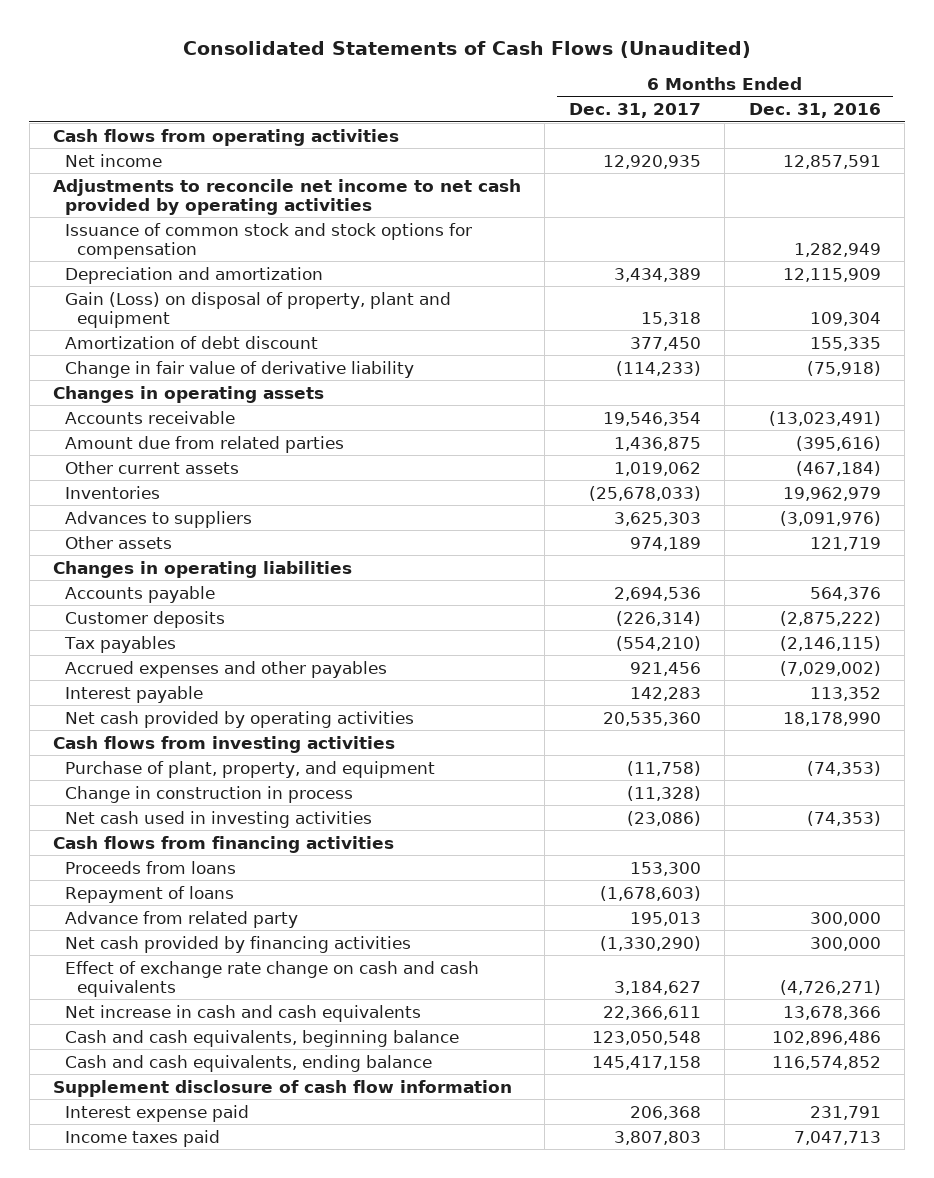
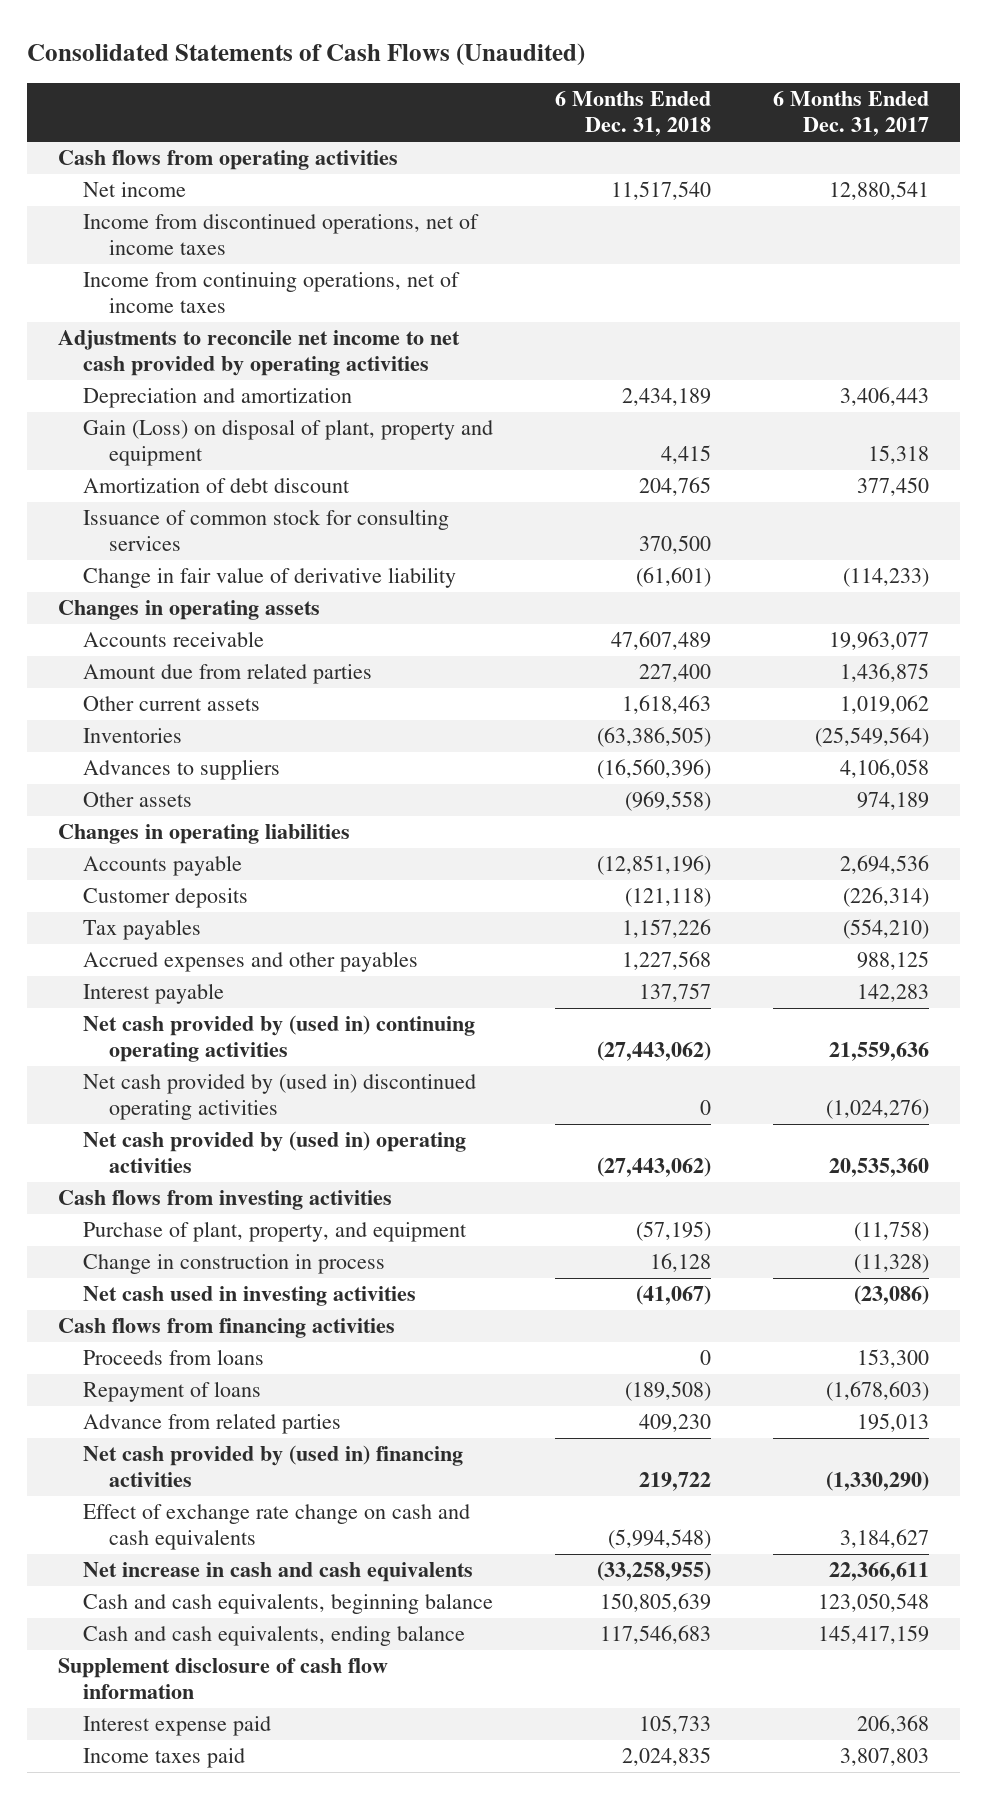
[748,103,881,119] Dec. 31, 2016 -> none
none -> [555,91,712,137] 6 Months Ended Dec. 31, 2018
[602,154,701,169] 12,920,935 -> [828,181,929,201] 12,880,541
none -> [83,214,480,256] Income from discontinued operations, net of income taxes
none -> [83,272,461,314] Income from continuing operations, net of income taxes
[64,222,472,259] Issuance of common stock and stock options for compensation -> none
[613,267,701,282] 3,434,389 -> [839,387,929,407] 3,406,443
[64,291,451,328] Gain (Loss) on disposal of property, plant and equipment -> [83,419,494,467] Gain (Loss) on disposal of plant, property and equipment
none -> [83,509,450,552] Issuance of common stock for consulting services
[602,411,701,426] 19,546,354 -> [828,631,929,651] 19,963,077
[588,485,701,501] (25,678,033) -> [814,727,929,748] (25,549,564)
[613,511,701,526] 3,625,303 -> [839,759,929,779] 4,106,058
[629,661,701,676] 921,456 -> [856,951,929,971] 988,125
none -> [83,1015,476,1063] Net cash provided by (used in) continuing operating activities
none -> [83,1074,477,1121] Net cash provided by (used in) discontinued operating activities
[64,710,414,728] Net cash provided by operating activities -> [83,1131,467,1174] Net cash provided by (used in) operating activities
[64,910,298,928] Advance from related party -> [83,1413,342,1435] Advance from related parties
[64,935,411,953] Net cash provided by financing activities -> [83,1445,464,1488] Net cash provided by (used in) financing activities
[591,1055,701,1070] 145,417,158 -> [817,1625,929,1645] 145,417,159

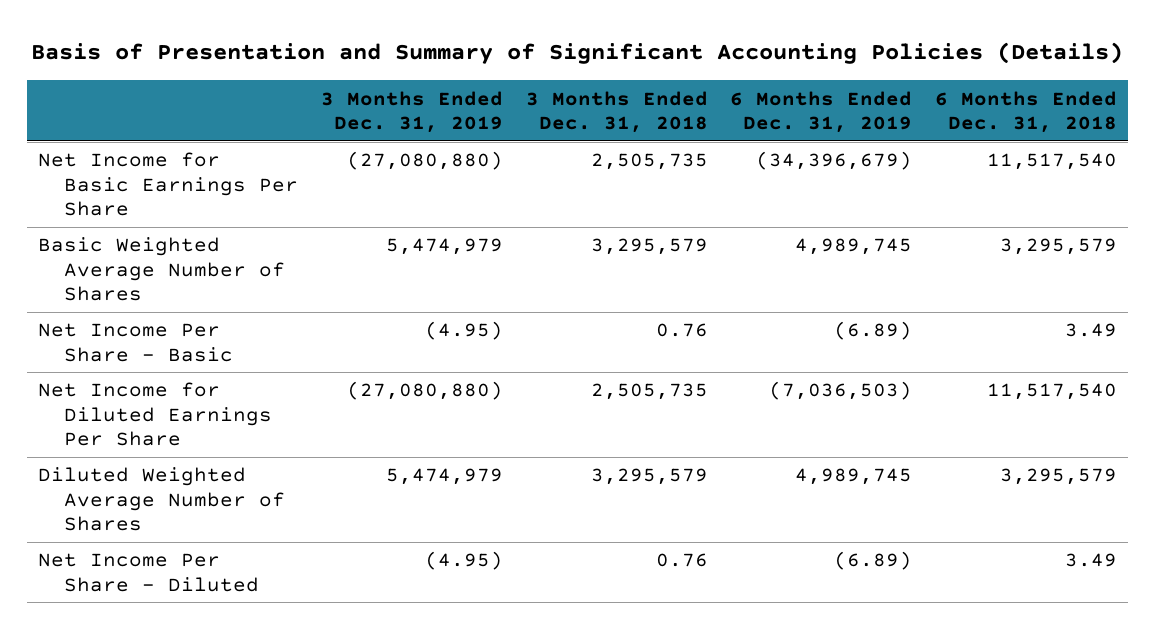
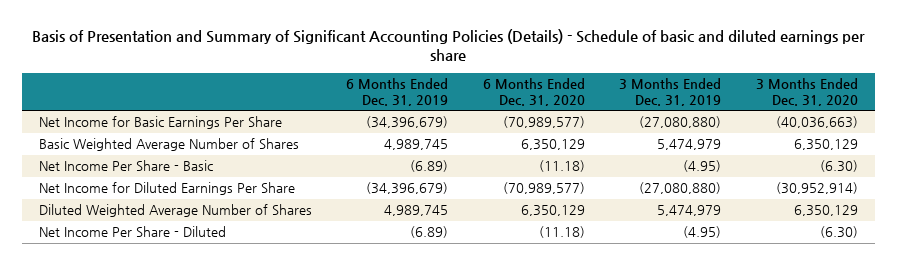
[31,42,1124,65] Basis of Presentation and Summary of Significant Accounting Policies (Details) -> [32,28,866,62] Basis of Presentation and Summary of Significant Accounting Policies (Details) - Schedule of basic and diluted earnings per share
[525,90,708,134] 3 Months Ended Dec. 31, 2018 -> none
[934,90,1117,134] 6 Months Ended Dec. 31, 2018 -> none
none -> [482,77,585,106] 6 Months Ended Dec. 31, 2020
none -> [755,77,858,106] 3 Months Ended Dec. 31, 2020
[769,381,913,401] (7,036,503) -> [366,182,449,195] (34,396,679)

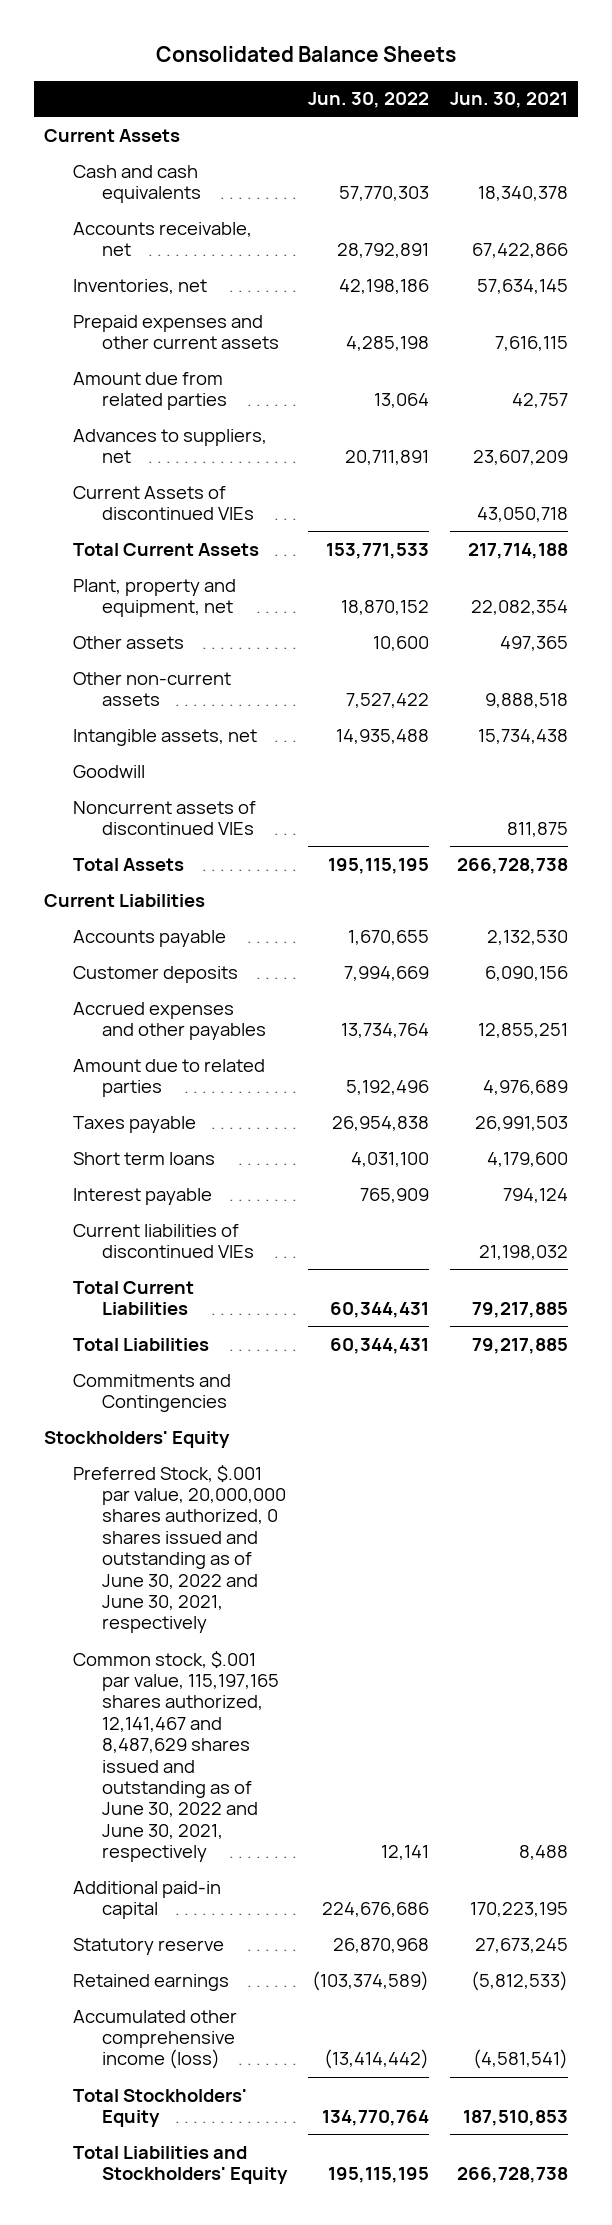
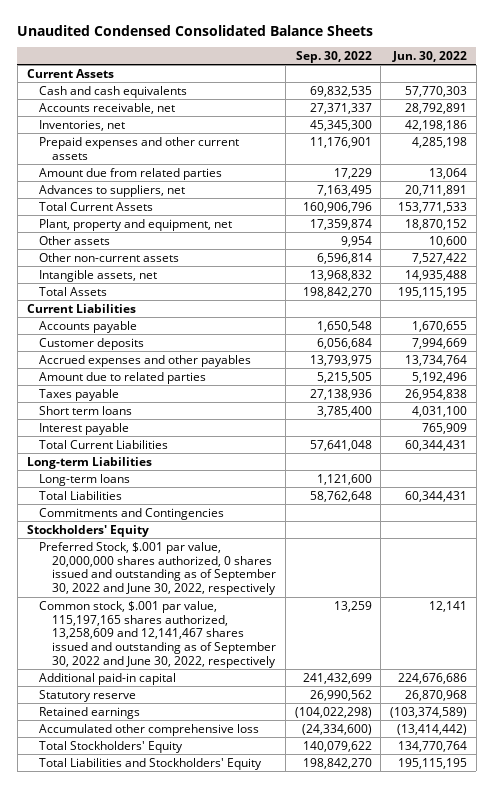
[155,46,456,63] Consolidated Balance Sheets -> [17,24,374,36] Unaudited Condensed Consolidated Balance Sheets
[449,92,568,109] Jun. 30, 2021 -> none
none -> [295,51,372,64] Sep. 30, 2022
[72,485,254,521] Current Assets of discontinued VIEs -> none
[72,764,145,778] Goodwill -> none
[72,800,256,836] Noncurrent assets of discontinued VIEs -> none
[72,1223,254,1259] Current liabilities of discontinued VIEs -> none
none -> [26,456,152,469] Long-term Liabilities
none -> [39,473,131,486] Long-term loans
[72,1464,286,1634] Preferred Stock, $.001 par value, 20,000,000 shares authorized, 0 shares issued and outstanding as of June 30, 2022 and June 30, 2021, respectively -> [39,541,276,596] Preferred Stock, $.001 par value, 20,000,000 shares authorized, 0 shares issued and outstanding as of September 30, 2022 and June 30, 2022, respectively
[72,1650,279,1863] Common stock, $.001 par value, 115,197,165 shares authorized, 12,141,467 and 8,487,629 shares issued and outstanding as of June 30, 2022 and June 30, 2021, respectively -> [39,600,276,669] Common stock, $.001 par value, 115,197,165 shares authorized, 13,258,609 and 12,141,467 shares issued and outstanding as of September 30, 2022 and June 30, 2022, respectively
[72,2009,237,2070] Accumulated other comprehensive income (loss) -> [39,723,260,736] Accumulated other comprehensive loss

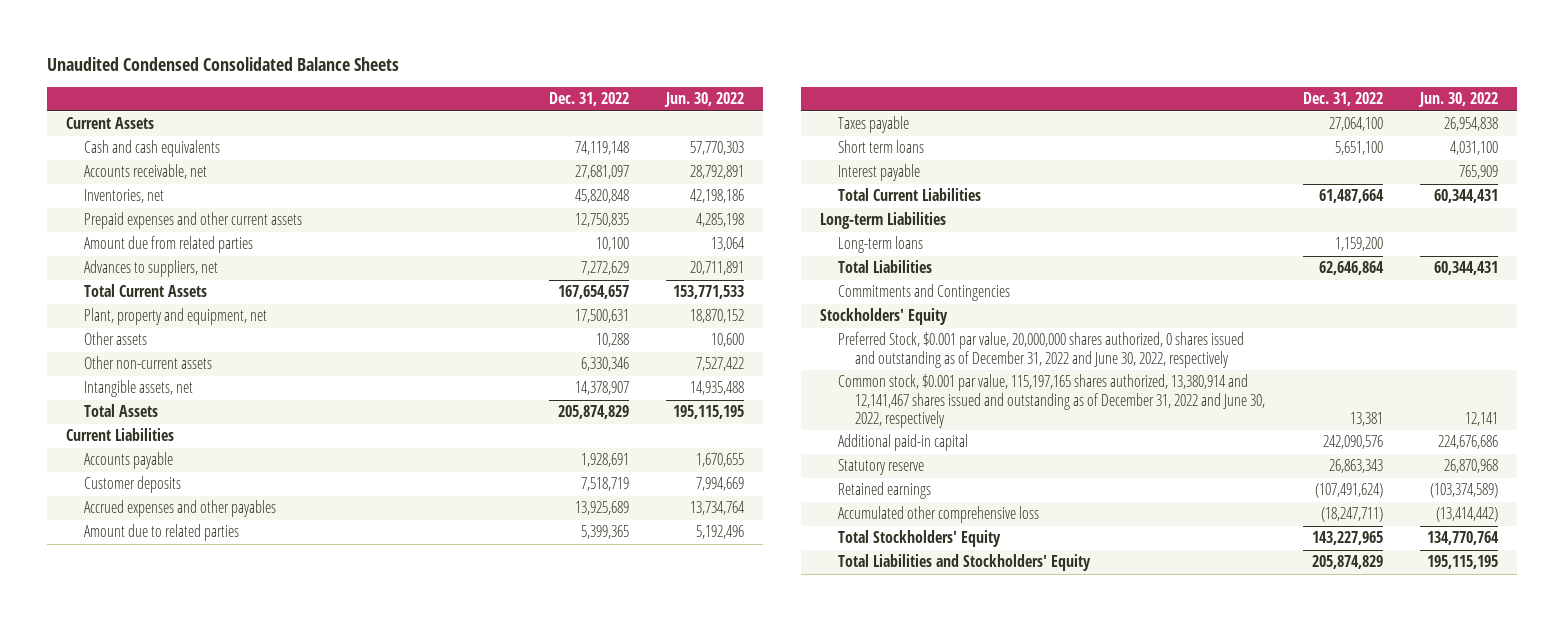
[295,51,372,64] Sep. 30, 2022 -> none
none -> [548,92,629,107] Dec. 31, 2022
[39,541,276,596] Preferred Stock, $.001 par value, 20,000,000 shares authorized, 0 shares issued and outstanding as of September 30, 2022 and June 30, 2022, respectively -> [837,332,1244,368] Preferred Stock, $0.001 par value, 20,000,000 shares authorized, 0 shares issued and outstanding as of December 31, 2022 and June 30, 2022, respectively
[39,600,276,669] Common stock, $.001 par value, 115,197,165 shares authorized, 13,258,609 and 12,141,467 shares issued and outstanding as of September 30, 2022 and June 30, 2022, respectively -> [837,374,1266,428] Common stock, $0.001 par value, 115,197,165 shares authorized, 13,380,914 and 12,141,467 shares issued and outstanding as of December 31, 2022 and June 30, 2022, respectively

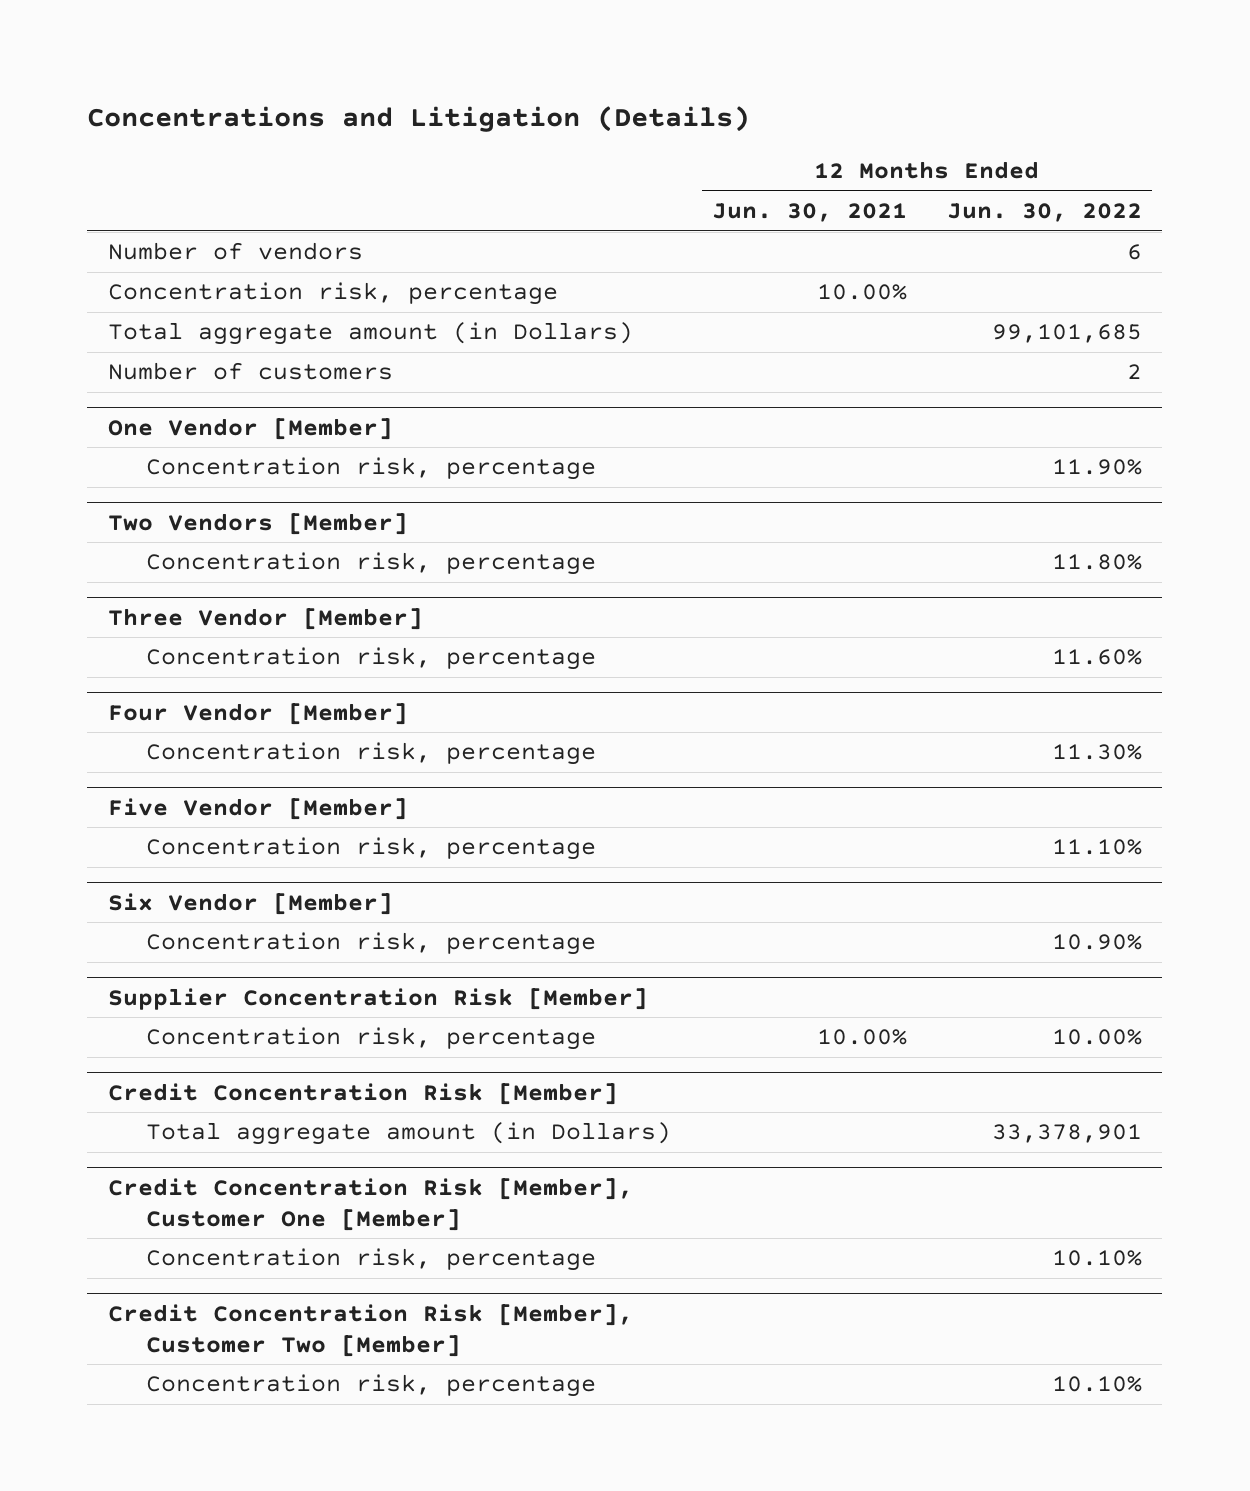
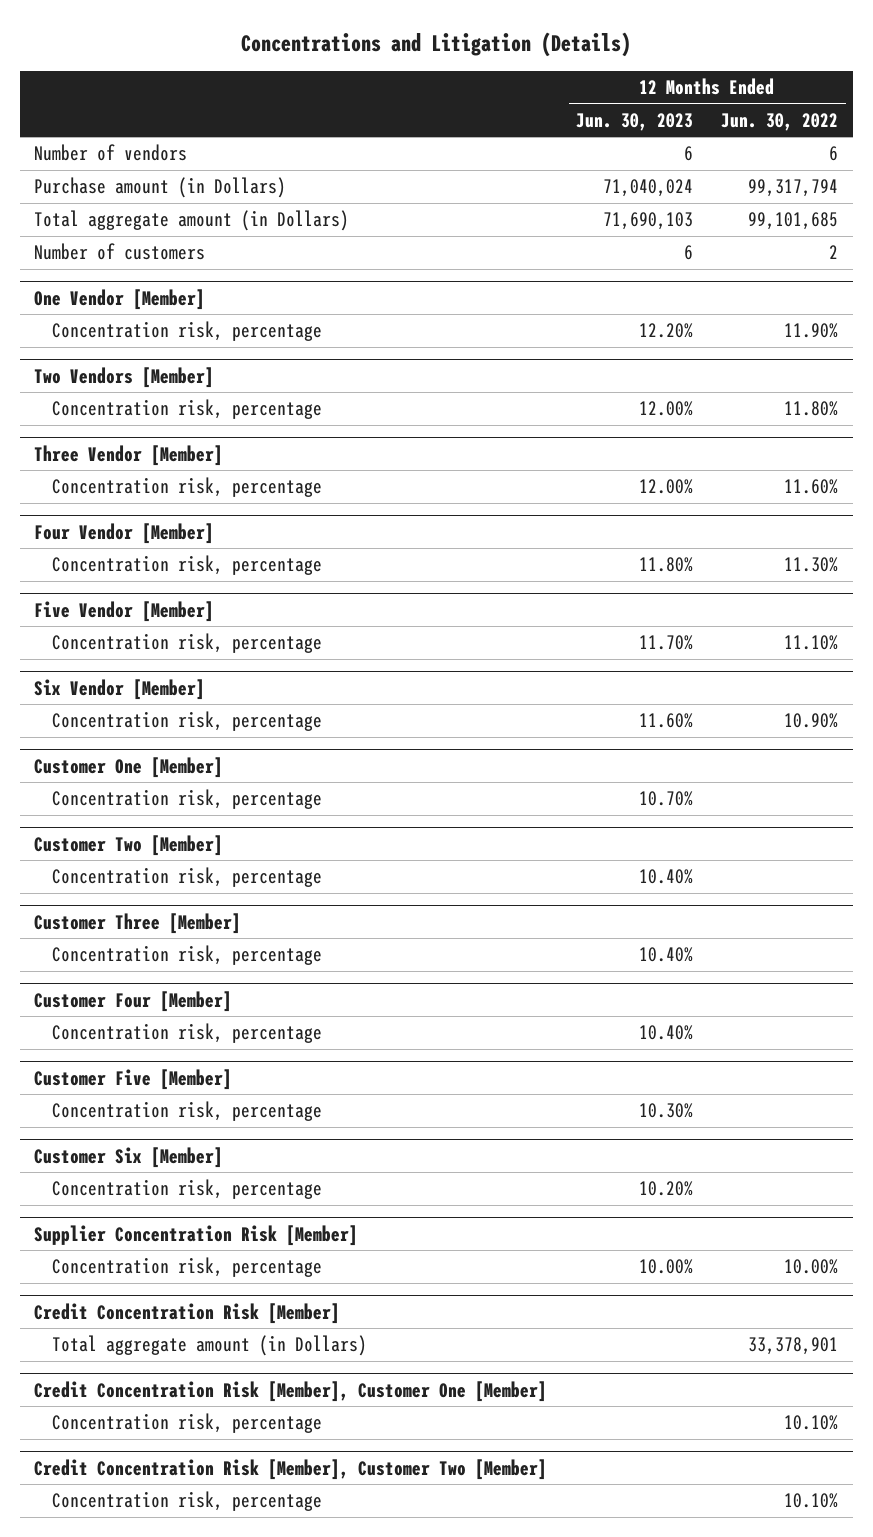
[711,203,907,223] Jun. 30, 2021 -> none
none -> [575,112,693,131] Jun. 30, 2023
[107,282,558,306] Concentration risk, percentage -> none
none -> [34,177,287,199] Purchase amount (in Dollars)
none -> [34,756,224,778] Customer One [Member]
none -> [52,789,323,810] Concentration risk, percentage
none -> [34,834,224,856] Customer Two [Member]
none -> [52,867,323,888] Concentration risk, percentage
none -> [34,912,242,934] Customer Three [Member]
none -> [52,945,323,966] Concentration risk, percentage
none -> [34,990,233,1012] Customer Four [Member]
none -> [52,1023,323,1044] Concentration risk, percentage
none -> [34,1068,233,1090] Customer Five [Member]
none -> [52,1101,323,1122] Concentration risk, percentage
none -> [34,1146,224,1168] Customer Six [Member]
none -> [52,1179,323,1200] Concentration risk, percentage

